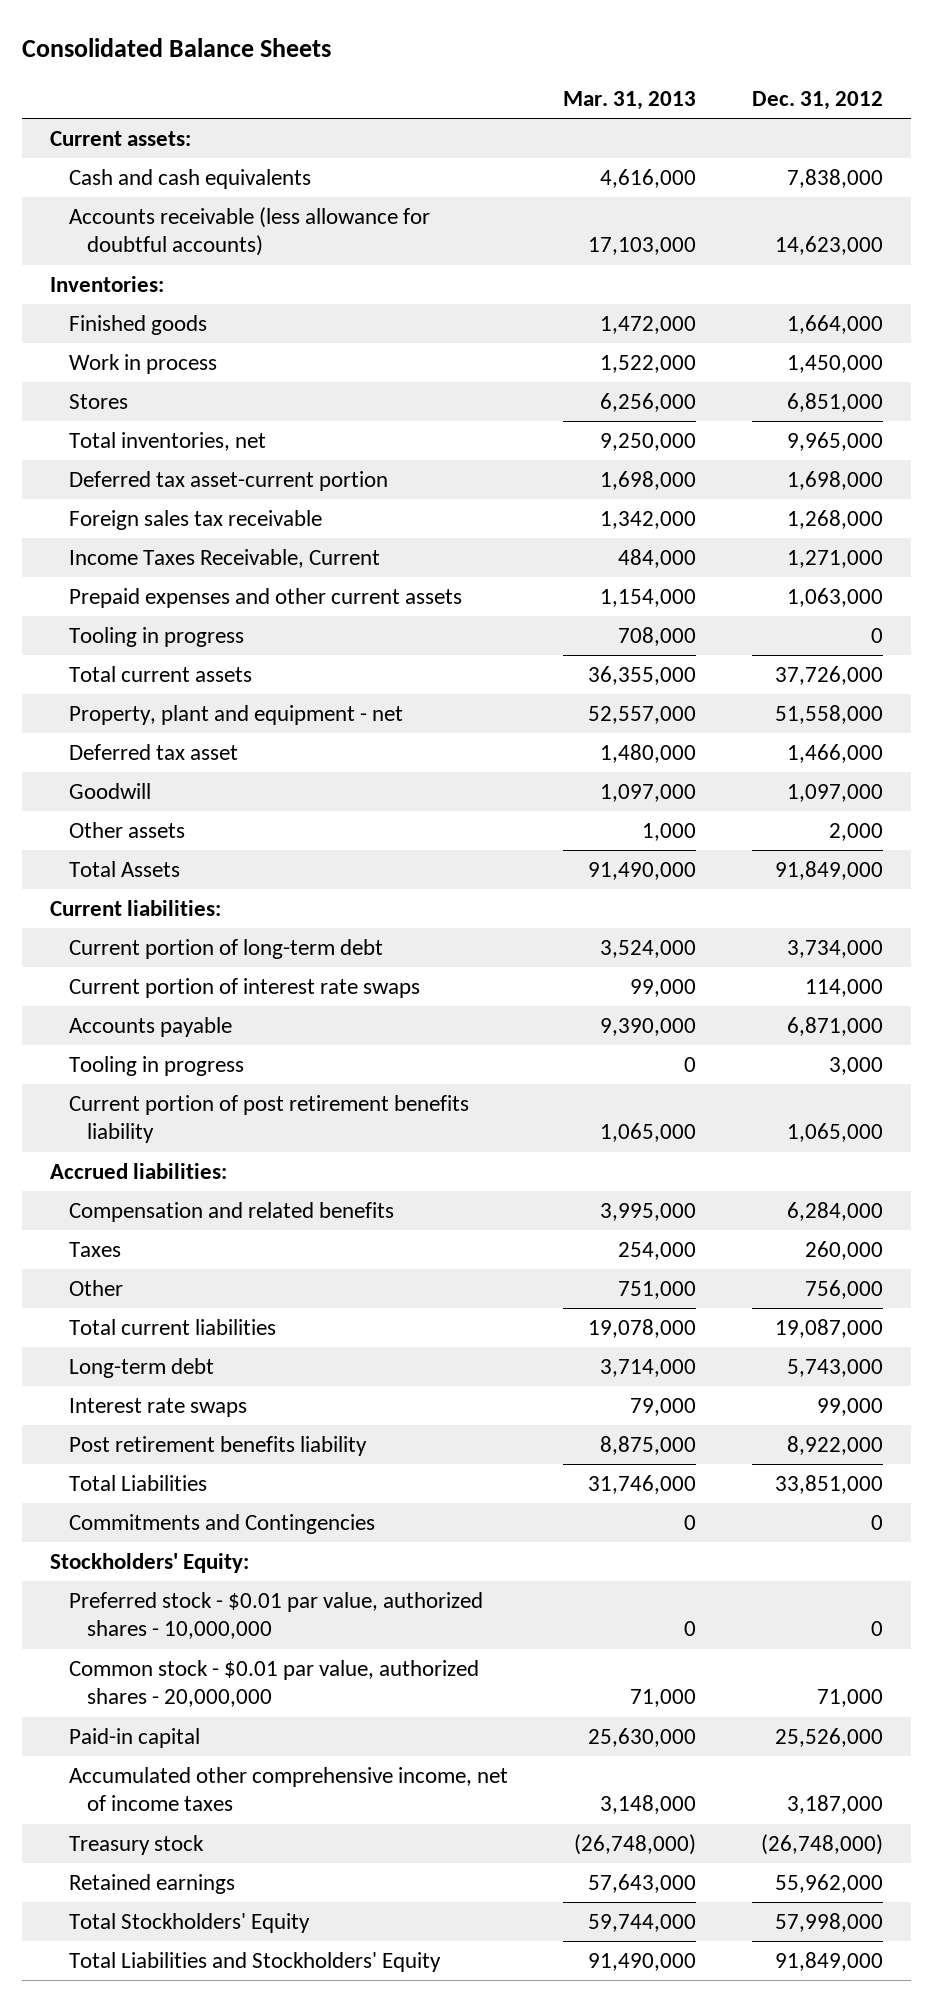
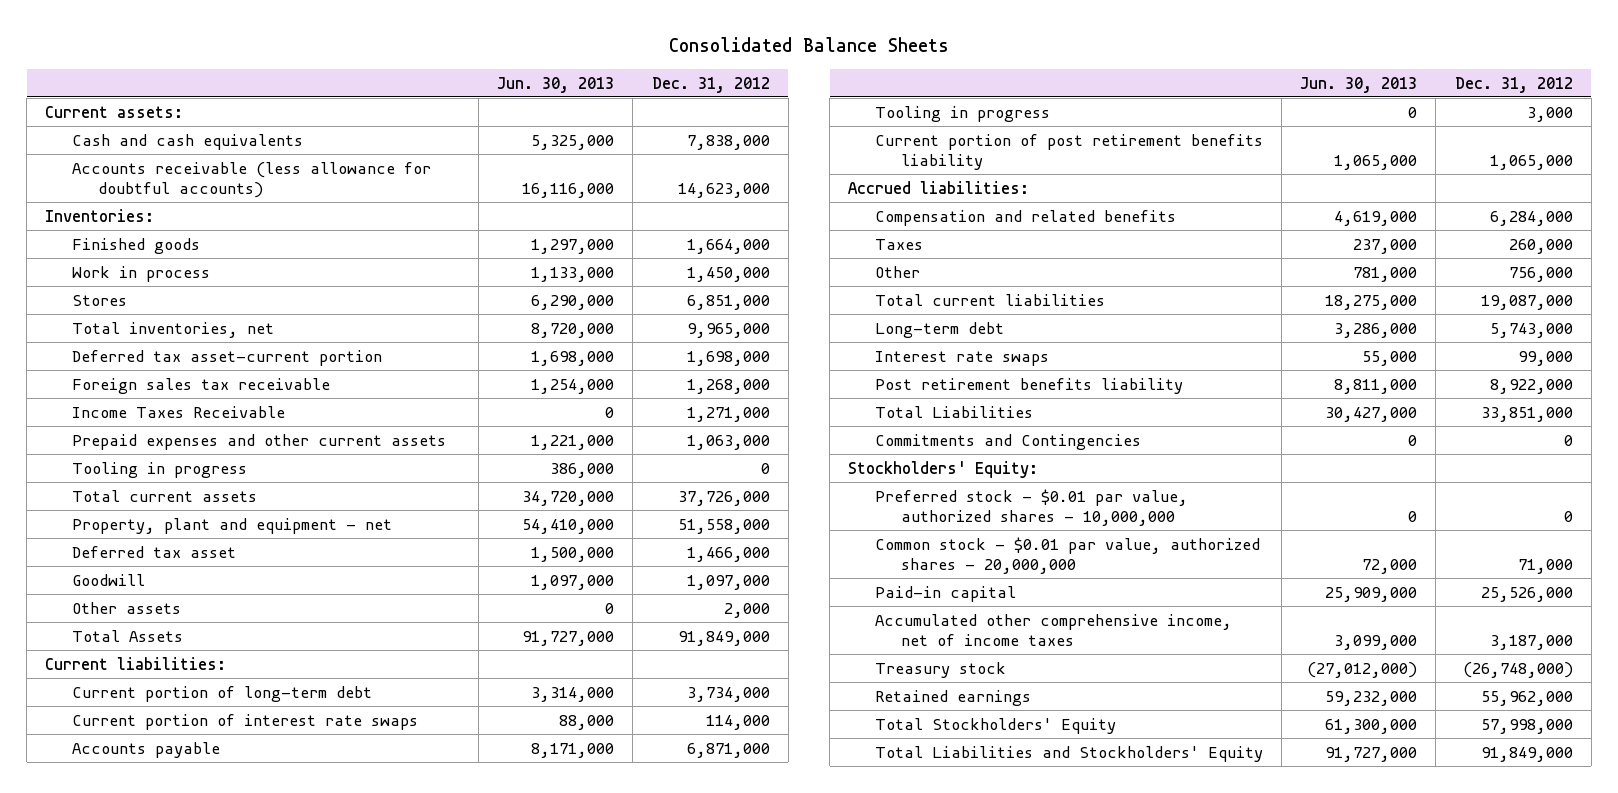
[563,91,697,111] Mar. 31, 2013 -> none
none -> [497,76,615,93] Jun. 30, 2013
[68,548,380,568] Income Taxes Receivable, Current -> [71,405,285,418] Income Taxes Receivable

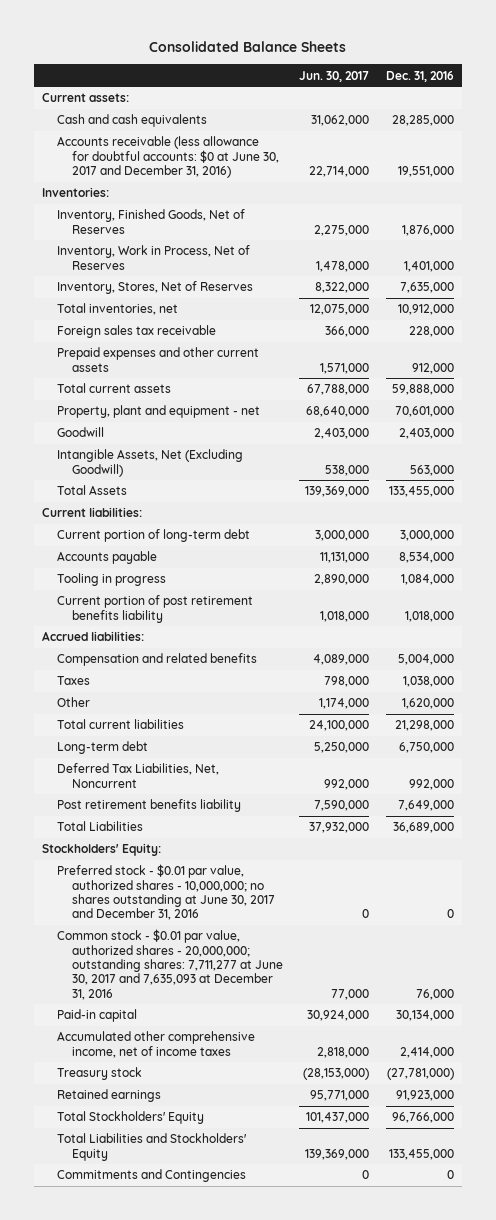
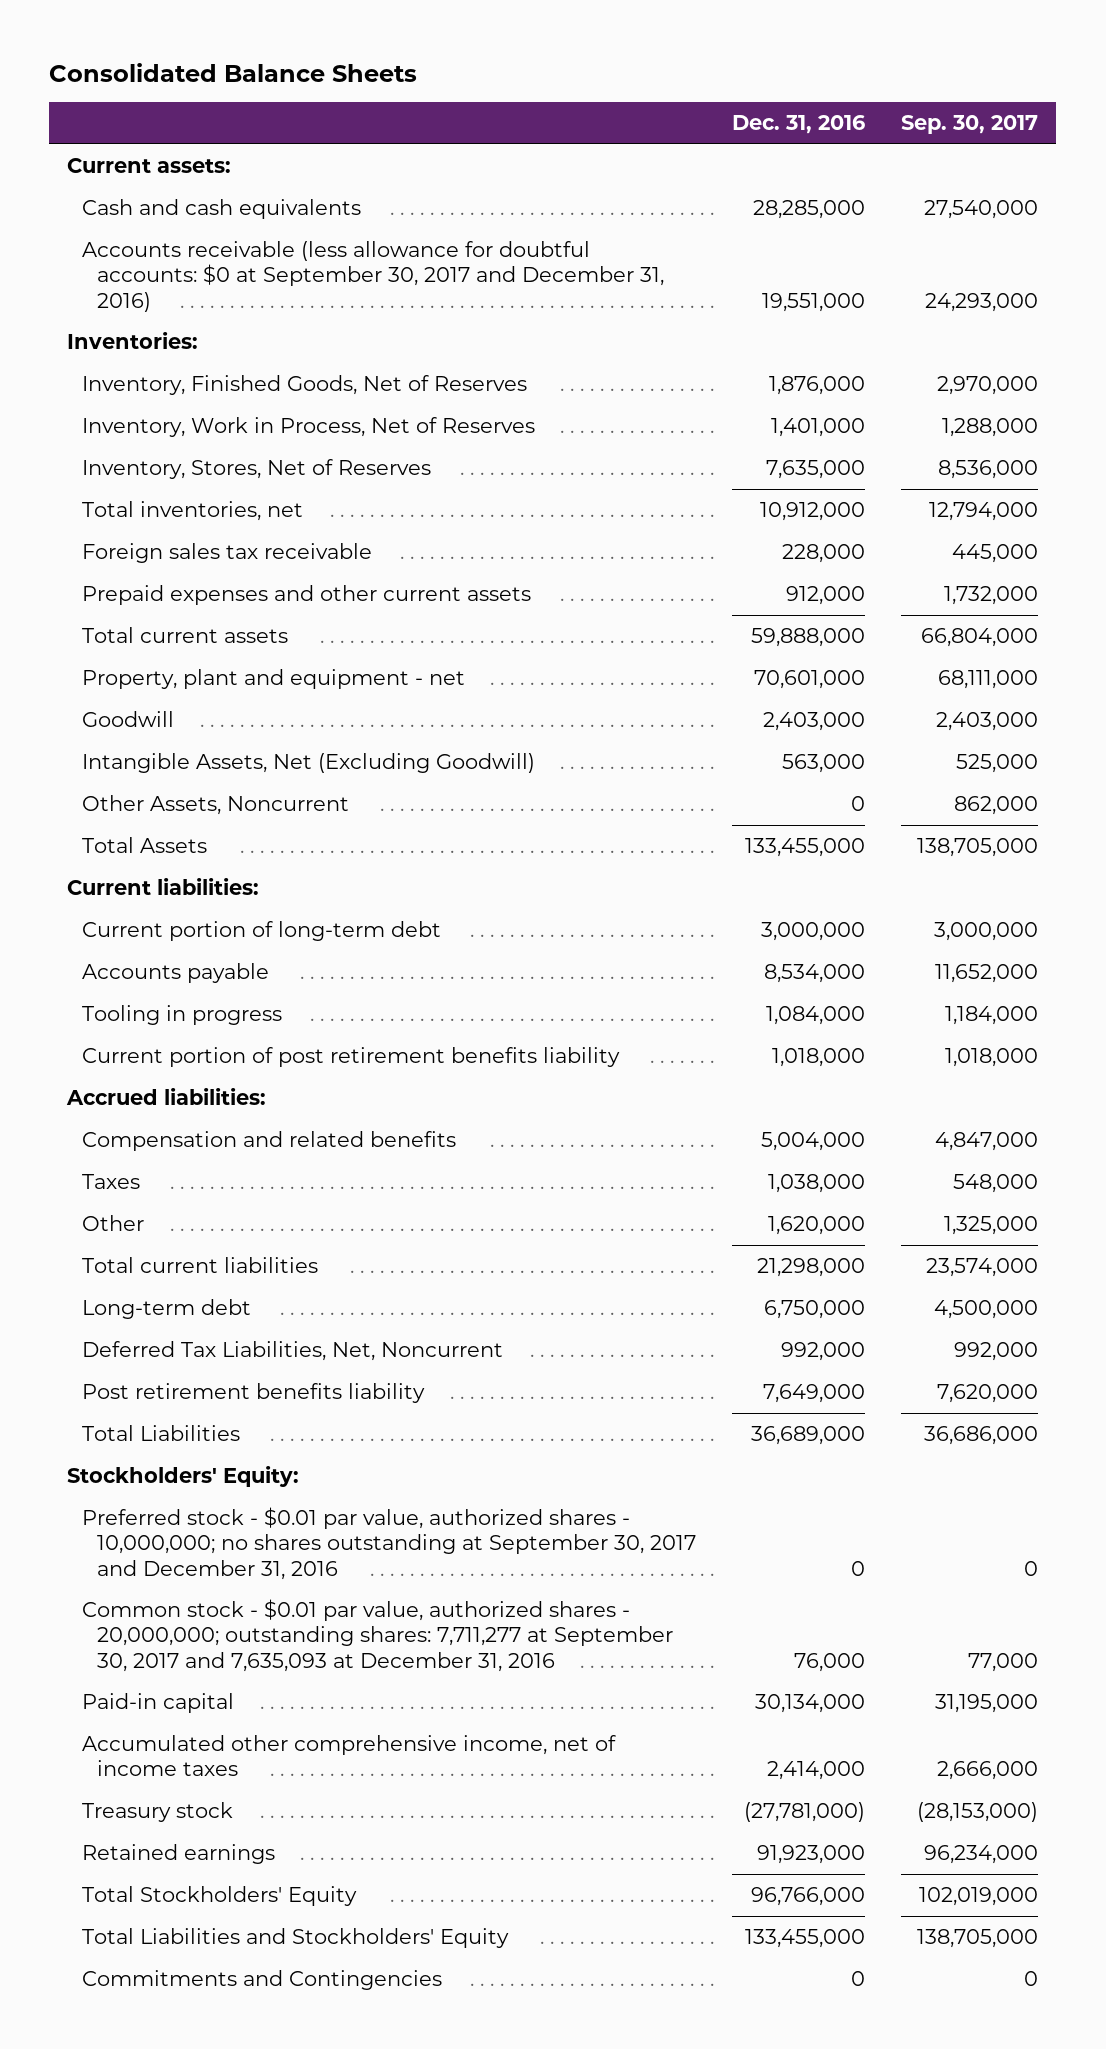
[299,70,370,82] Jun. 30, 2017 -> none
none -> [901,115,1039,135] Sep. 30, 2017
[56,136,279,178] Accounts receivable (less allowance for doubtful accounts: $0 at June 30, 2017 and December 31, 2016) -> [82,241,664,312] Accounts receivable (less allowance for doubtful accounts: $0 at September 30, 2017 and December 31, 2016)
none -> [82,795,350,816] Other Assets, Noncurrent
[56,864,275,921] Preferred stock - $0.01 par value, authorized shares - 10,000,000; no shares outstanding at June 30, 2017 and December 31, 2016 -> [82,1507,696,1580] Preferred stock - $0.01 par value, authorized shares - 10,000,000; no shares outstanding at September 30, 2017 and December 31, 2016
[56,929,283,1000] Common stock - $0.01 par value, authorized shares - 20,000,000; outstanding shares: 7,711,277 at June 30, 2017 and 7,635,093 at December 31, 2016 -> [82,1599,673,1672] Common stock - $0.01 par value, authorized shares - 20,000,000; outstanding shares: 7,711,277 at September 30, 2017 and 7,635,093 at December 31, 2016

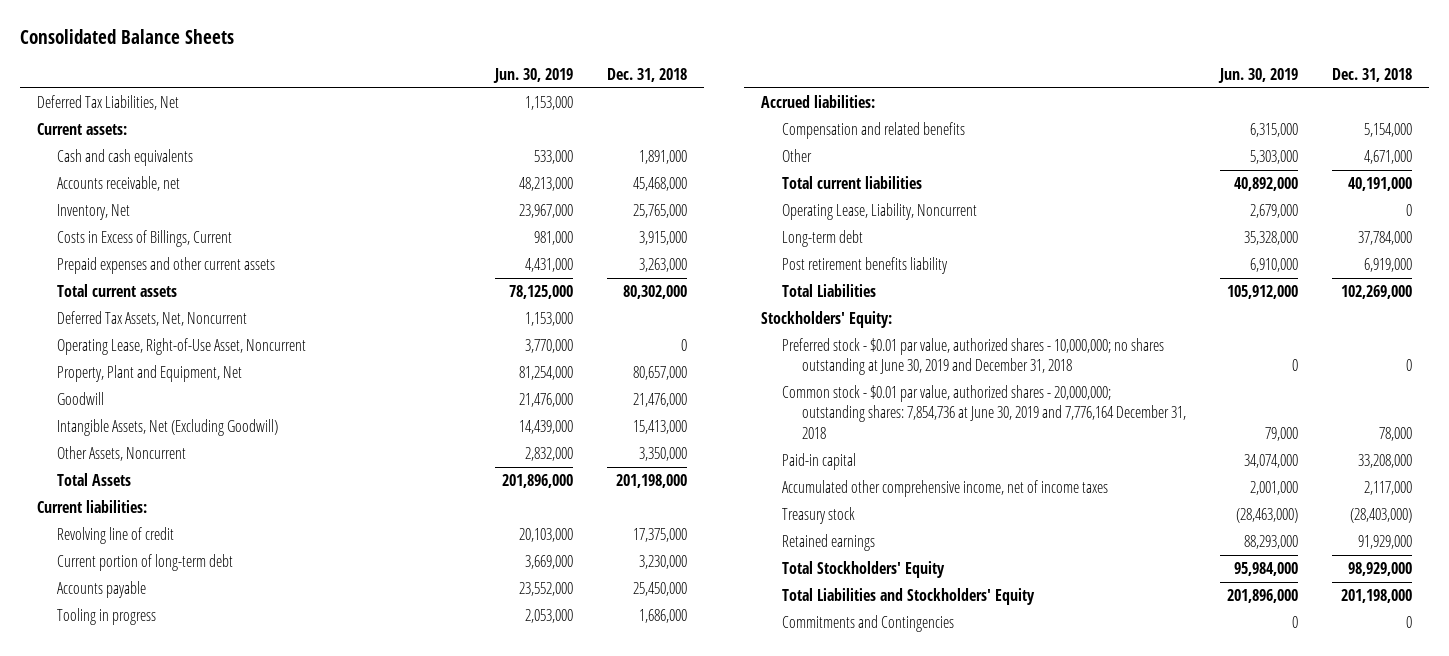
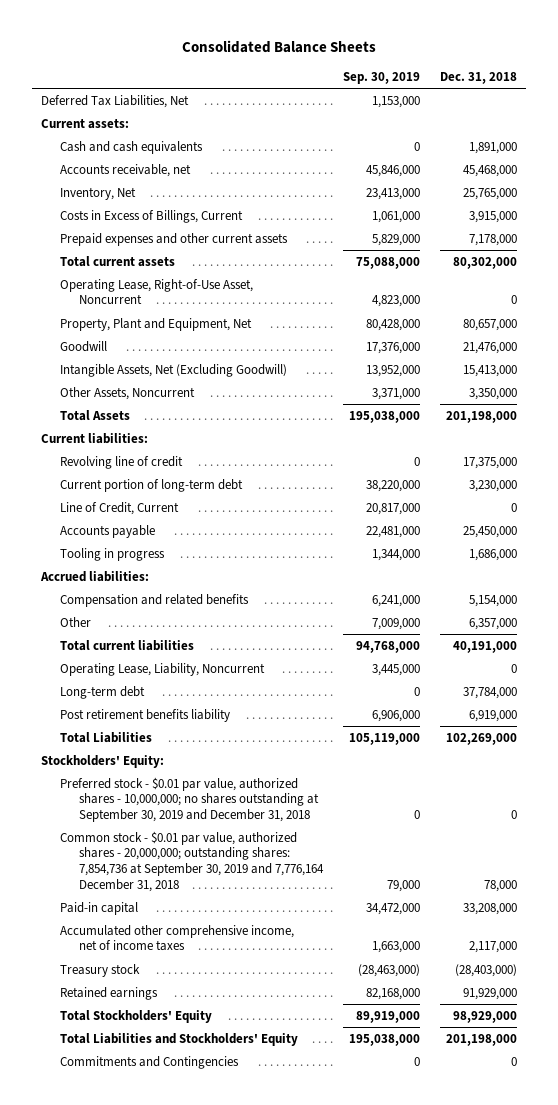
[493,67,574,83] Jun. 30, 2019 -> none
none -> [342,71,420,84] Sep. 30, 2019
[639,258,688,273] 3,263,000 -> [468,233,517,246] 7,178,000
[56,311,247,327] Deferred Tax Assets, Net, Noncurrent -> none
none -> [60,501,180,515] Line of Credit, Current
[1364,150,1413,165] 4,671,000 -> [468,617,517,630] 6,357,000
[781,338,1164,376] Preferred stock - $0.01 par value, authorized shares - 10,000,000; no shares outstanding at June 30, 2019 and December 31, 2018 -> [60,776,320,823] Preferred stock - $0.01 par value, authorized shares - 10,000,000; no shares outstanding at September 30, 2019 and December 31, 2018
[781,385,1186,439] Common stock - $0.01 par value, authorized shares - 20,000,000; outstanding shares: 7,854,736 at June 30, 2019 and 7,776,164 December 31, 2018 -> [60,830,325,892] Common stock - $0.01 par value, authorized shares - 20,000,000; outstanding shares: 7,854,736 at September 30, 2019 and 7,776,164 December 31, 2018

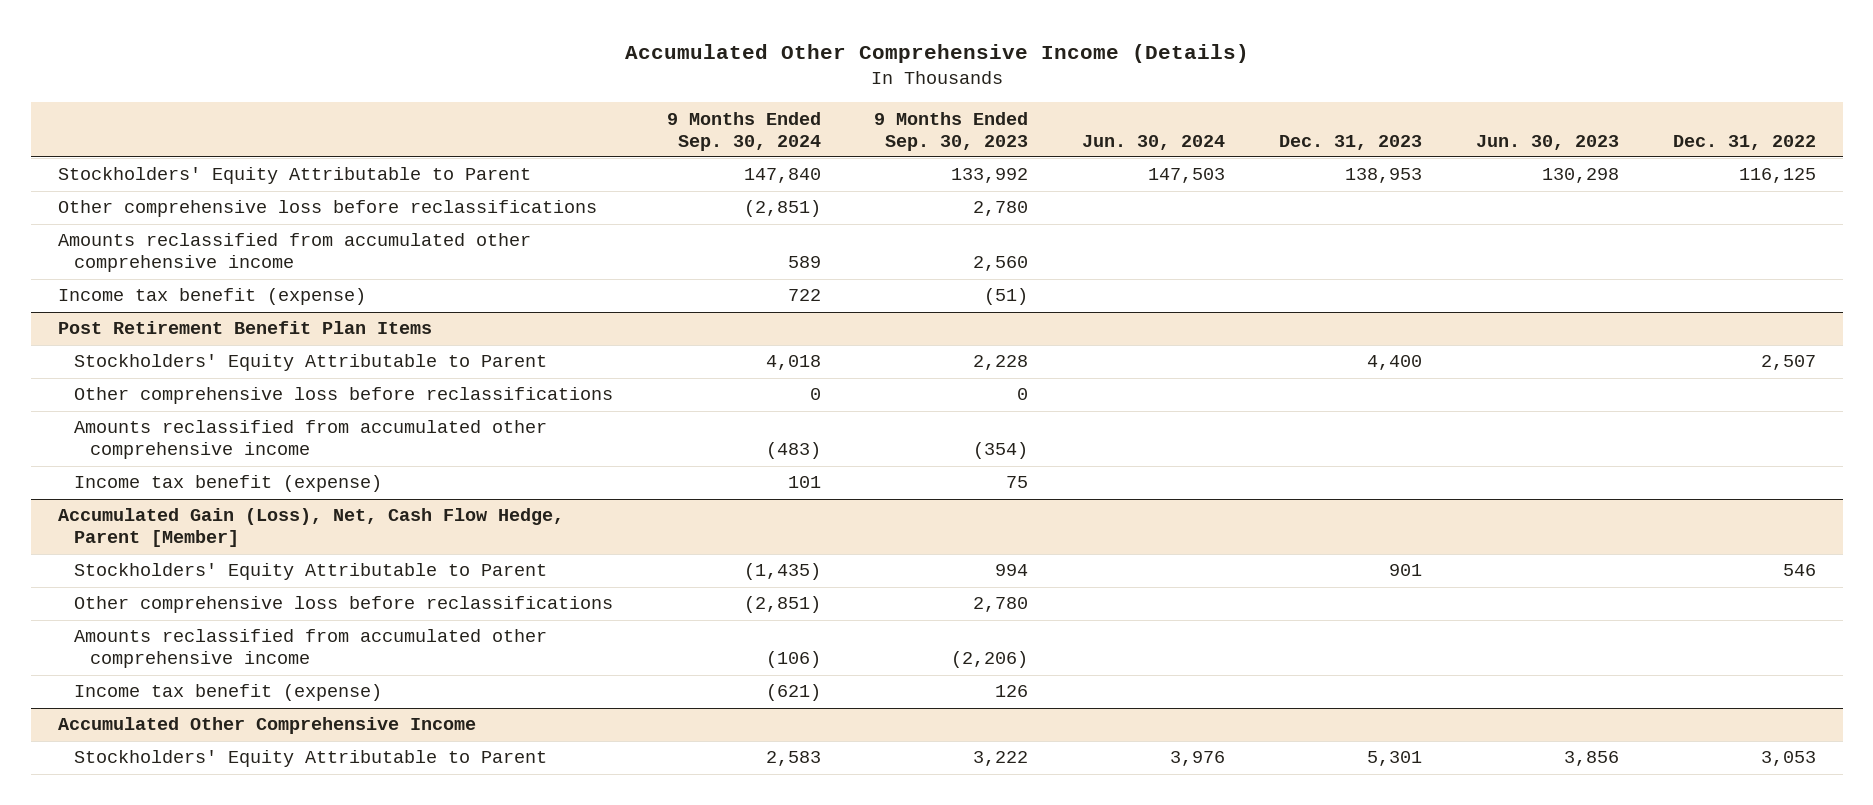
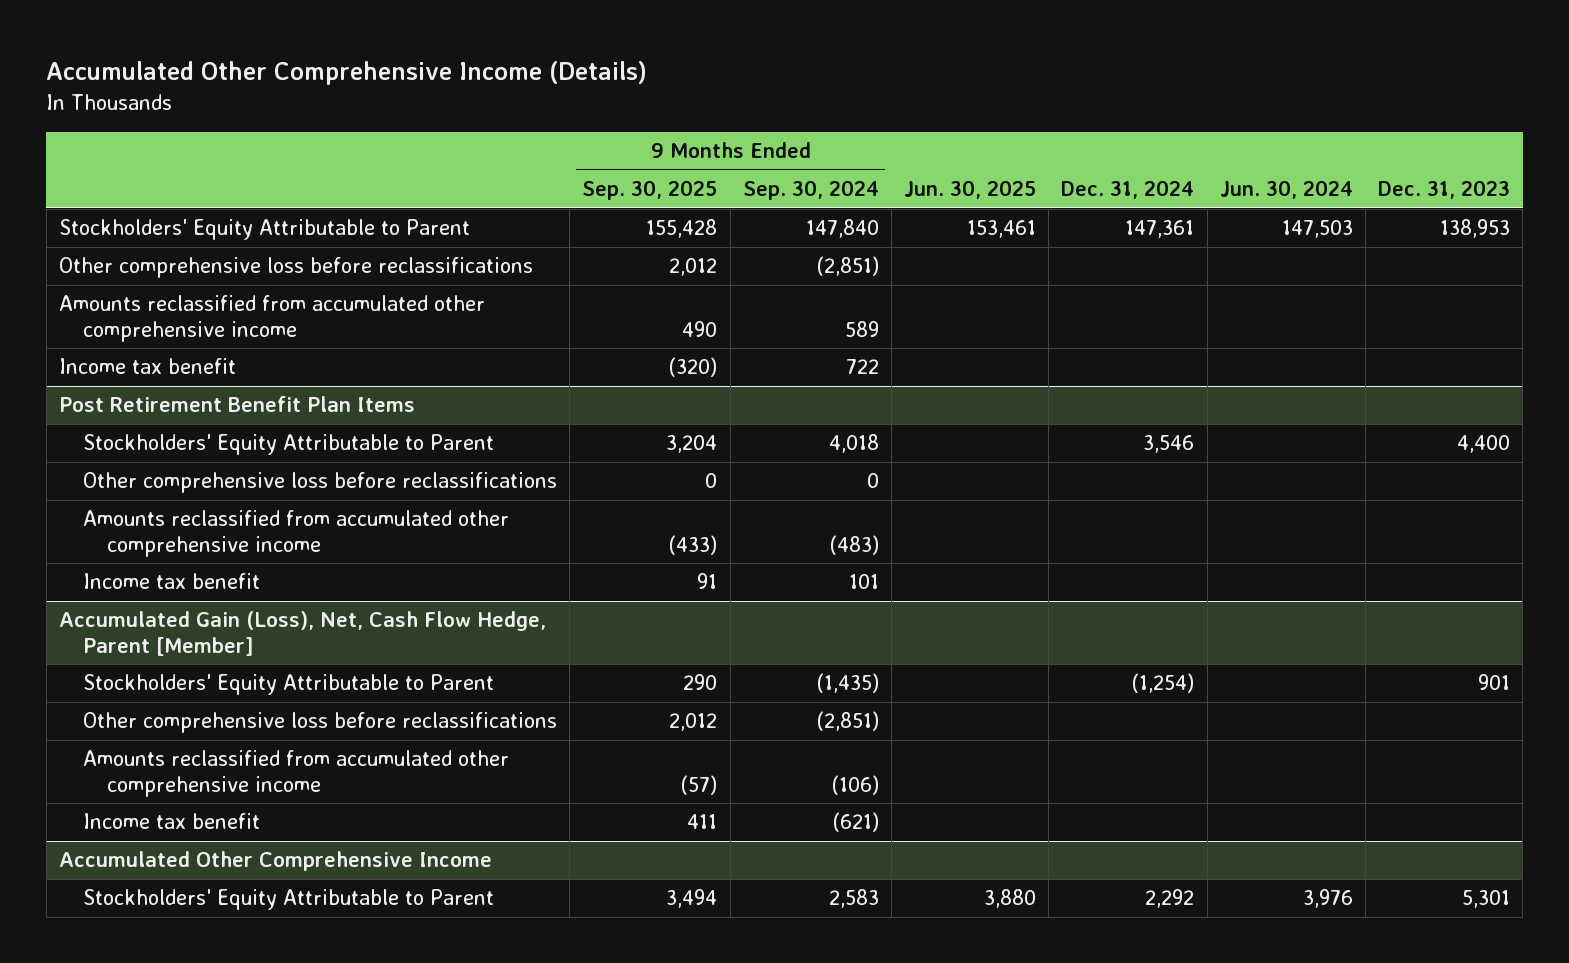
[874,111,1029,151] 9 Months Ended Sep. 30, 2023 -> none
[1475,134,1619,150] Jun. 30, 2023 -> none
[1672,134,1816,150] Dec. 31, 2022 -> none
none -> [582,180,718,201] Sep. 30, 2025
none -> [904,180,1037,200] Jun. 30, 2025
none -> [1061,180,1195,200] Dec. 31, 2024
[57,288,366,306] Income tax benefit (expense) -> [58,358,236,375] Income tax benefit
[73,475,382,493] Income tax benefit (expense) -> [82,573,260,590] Income tax benefit
[73,684,382,702] Income tax benefit (expense) -> [82,813,260,830] Income tax benefit

